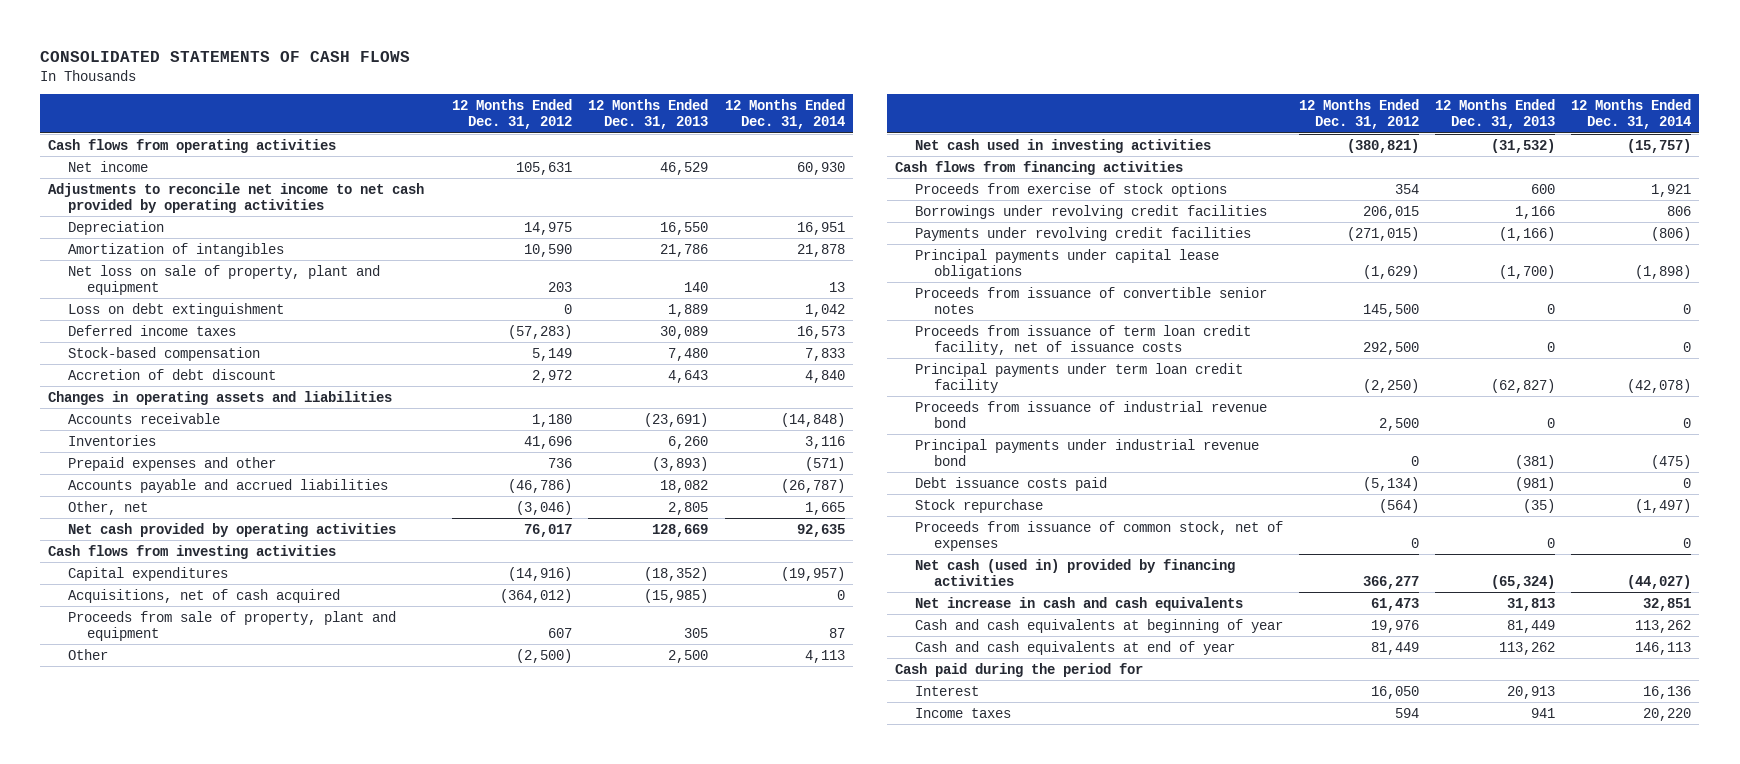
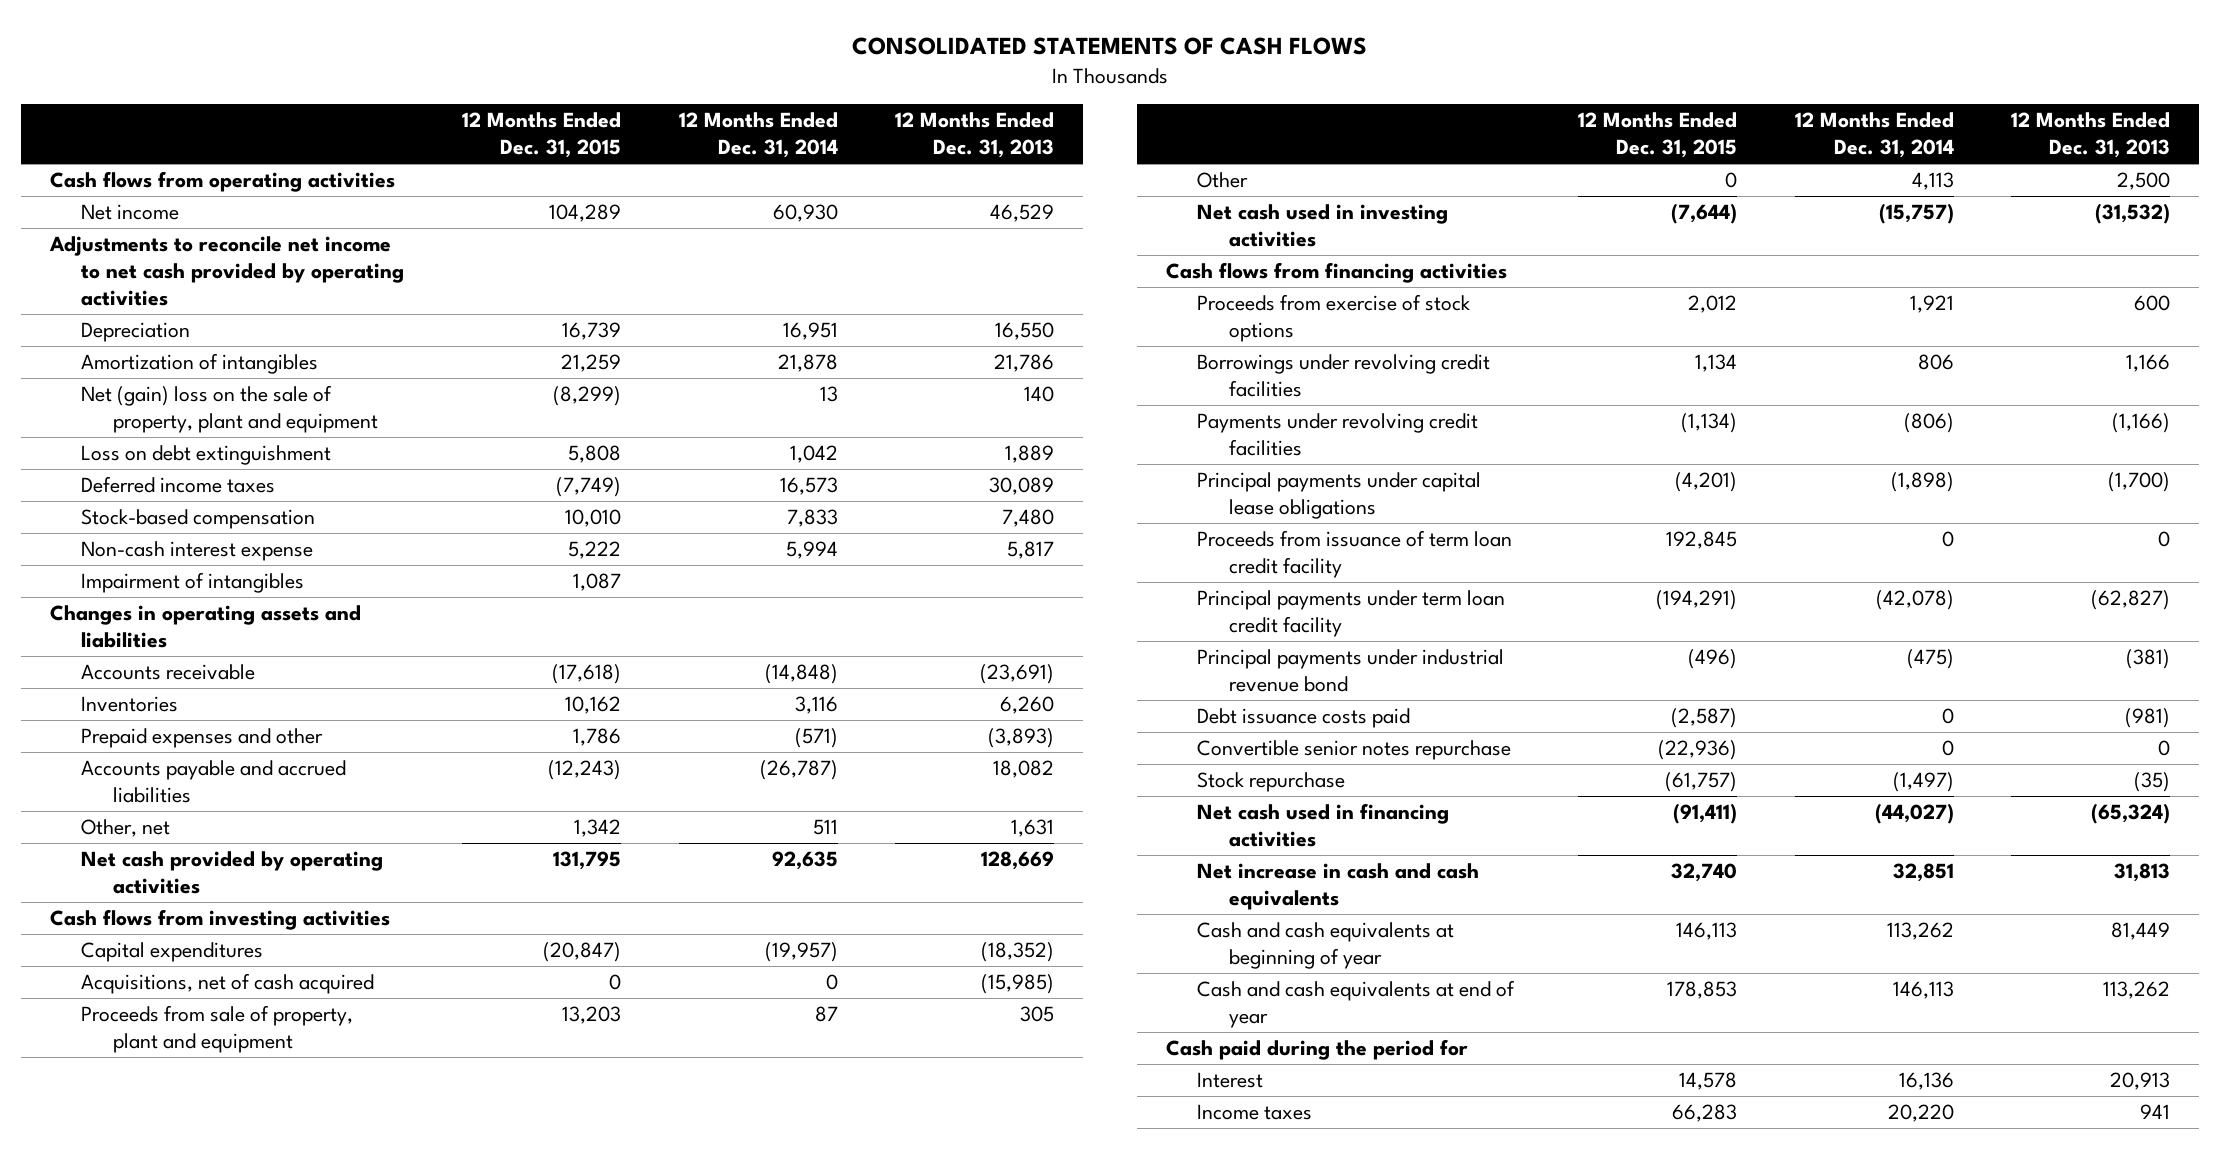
[452,98,573,130] 12 Months Ended Dec. 31, 2012 -> none
none -> [461,112,621,159] 12 Months Ended Dec. 31, 2015
[67,264,380,295] Net loss on sale of property, plant and equipment -> [81,385,378,433] Net (gain) loss on the sale of property, plant and equipment
[67,368,276,380] Accretion of debt discount -> none
none -> [81,541,314,562] Non-cash interest expense
none -> [81,572,305,594] Impairment of intangibles
[668,501,709,515] 2,805 -> [1011,819,1055,838] 1,631
[804,501,845,515] 1,665 -> [812,819,838,836] 511
[914,286,1267,314] Proceeds from issuance of convertible senior notes -> none
[914,324,1251,355] Proceeds from issuance of term loan credit facility, net of issuance costs -> [1197,530,1513,578] Proceeds from issuance of term loan credit facility
[914,400,1267,428] Proceeds from issuance of industrial revenue bond -> none
none -> [1197,740,1512,761] Convertible senior notes repurchase
[914,520,1283,551] Proceeds from issuance of common stock, net of expenses -> none
[914,558,1235,586] Net cash (used in) provided by financing activities -> [1197,803,1450,847] Net cash used in financing activities

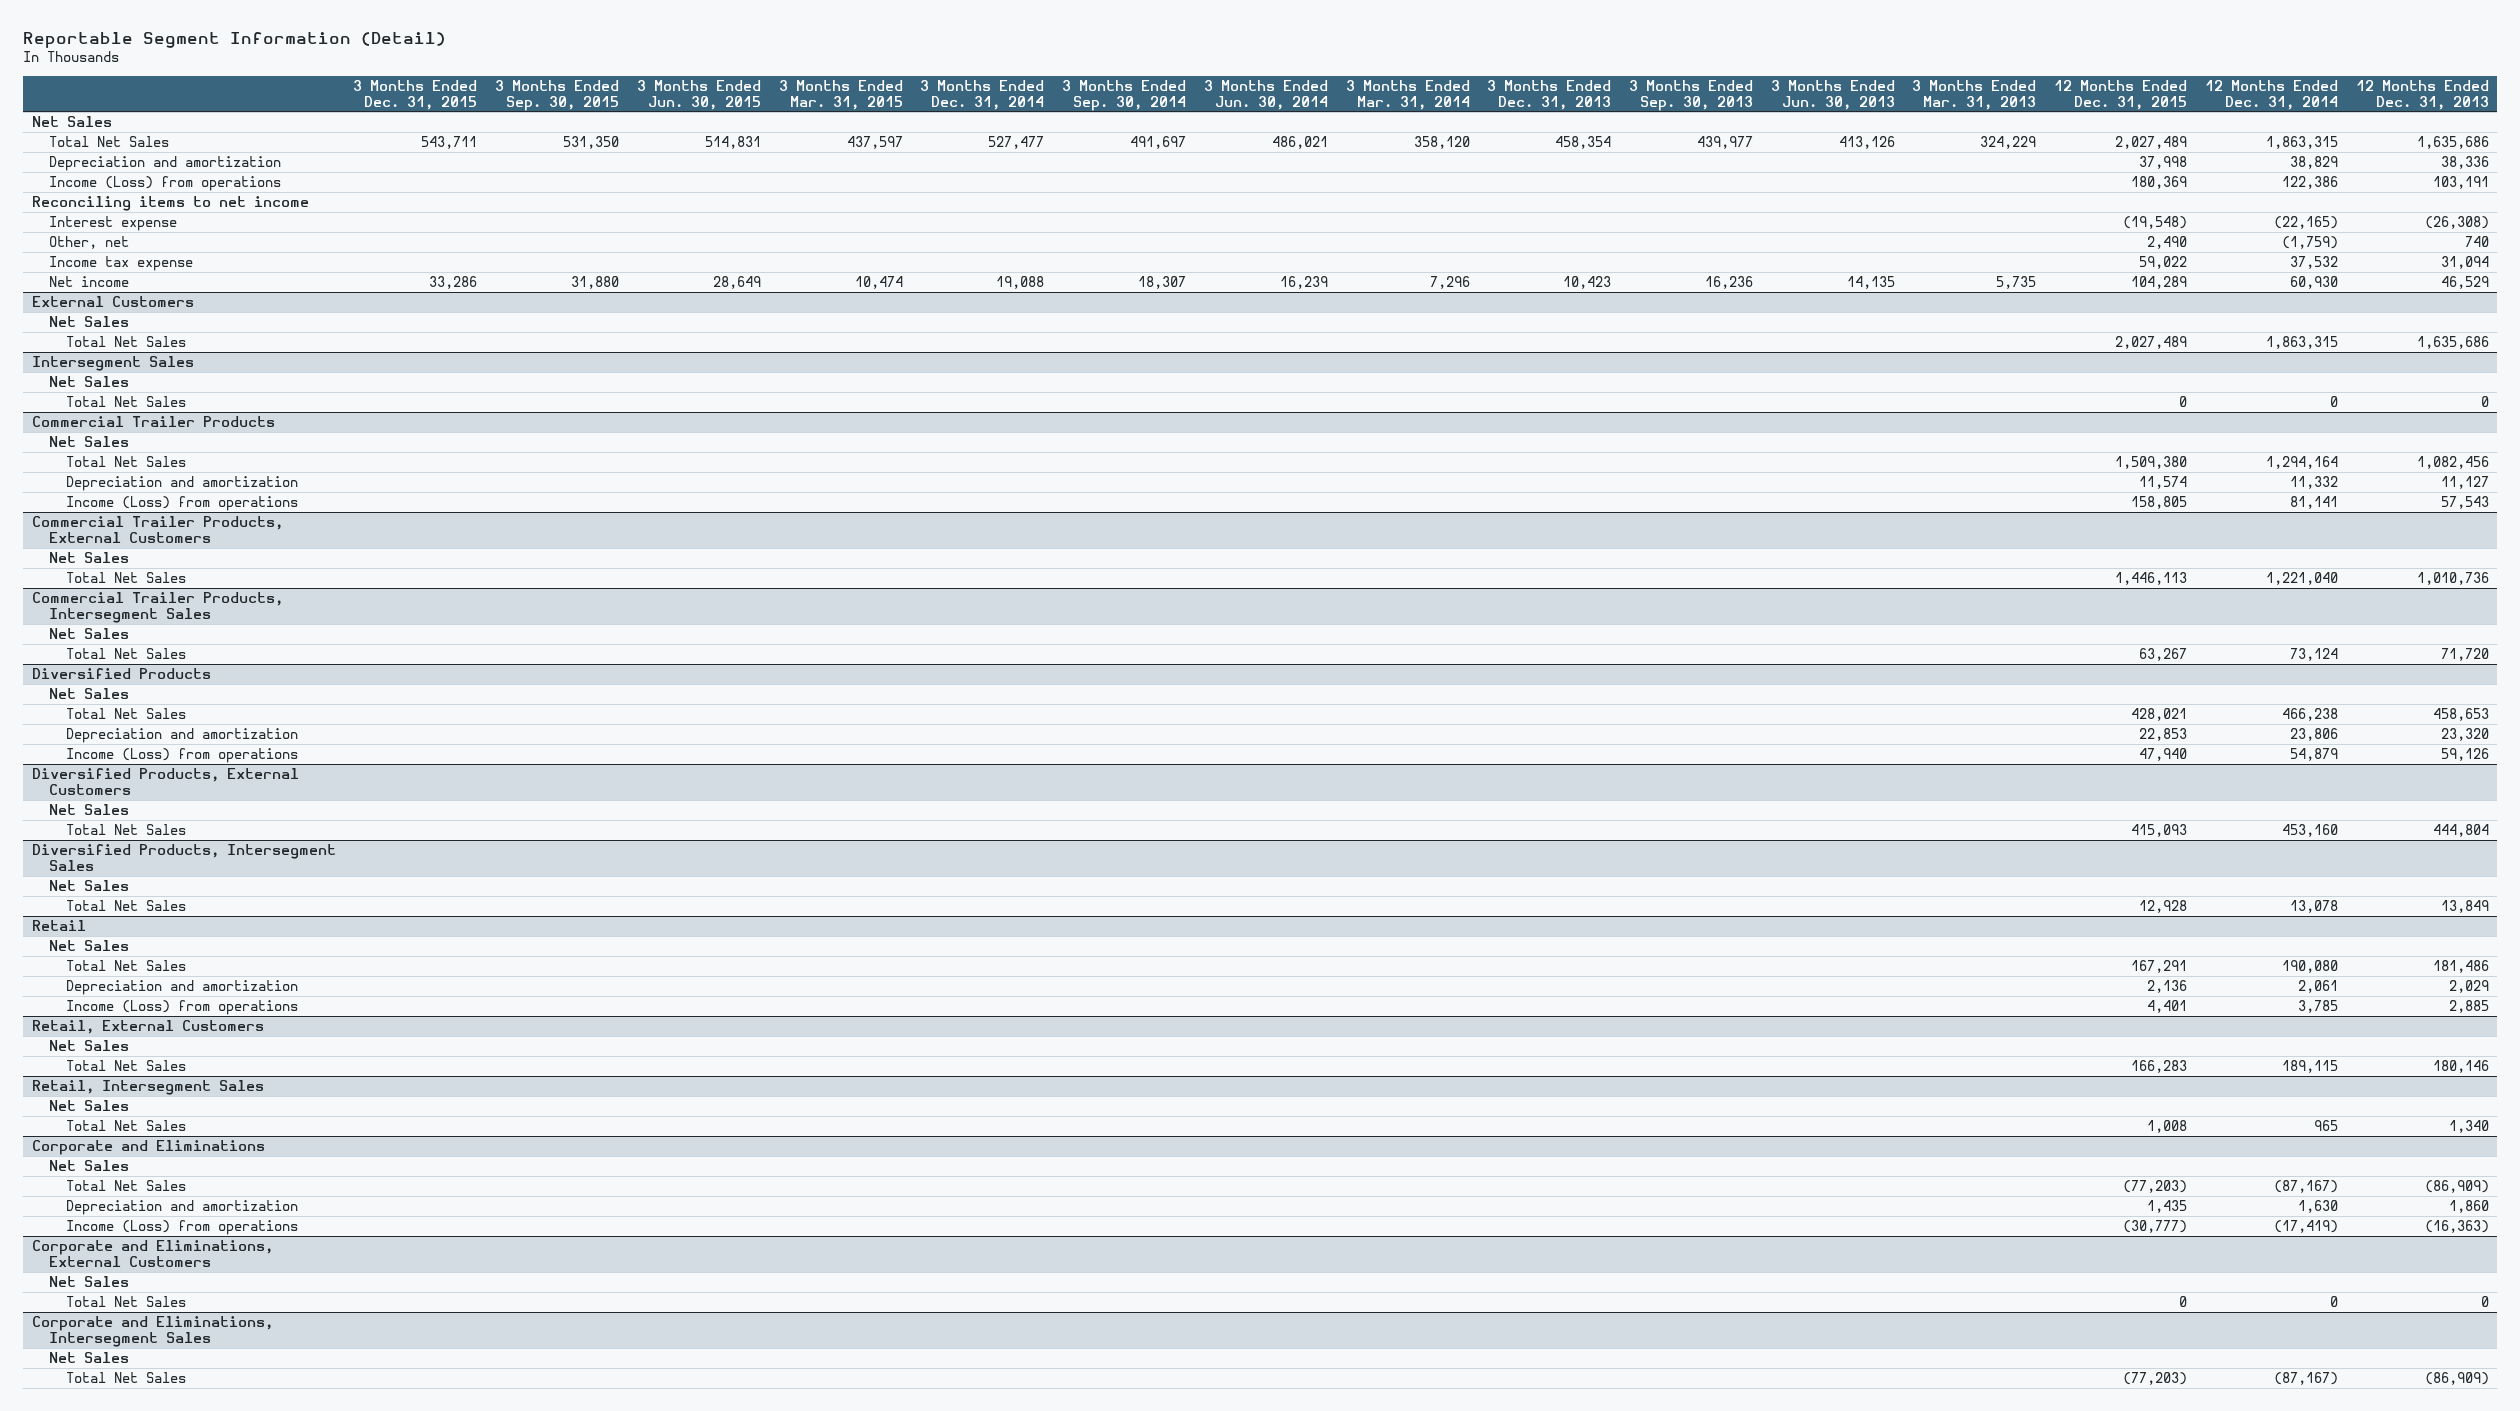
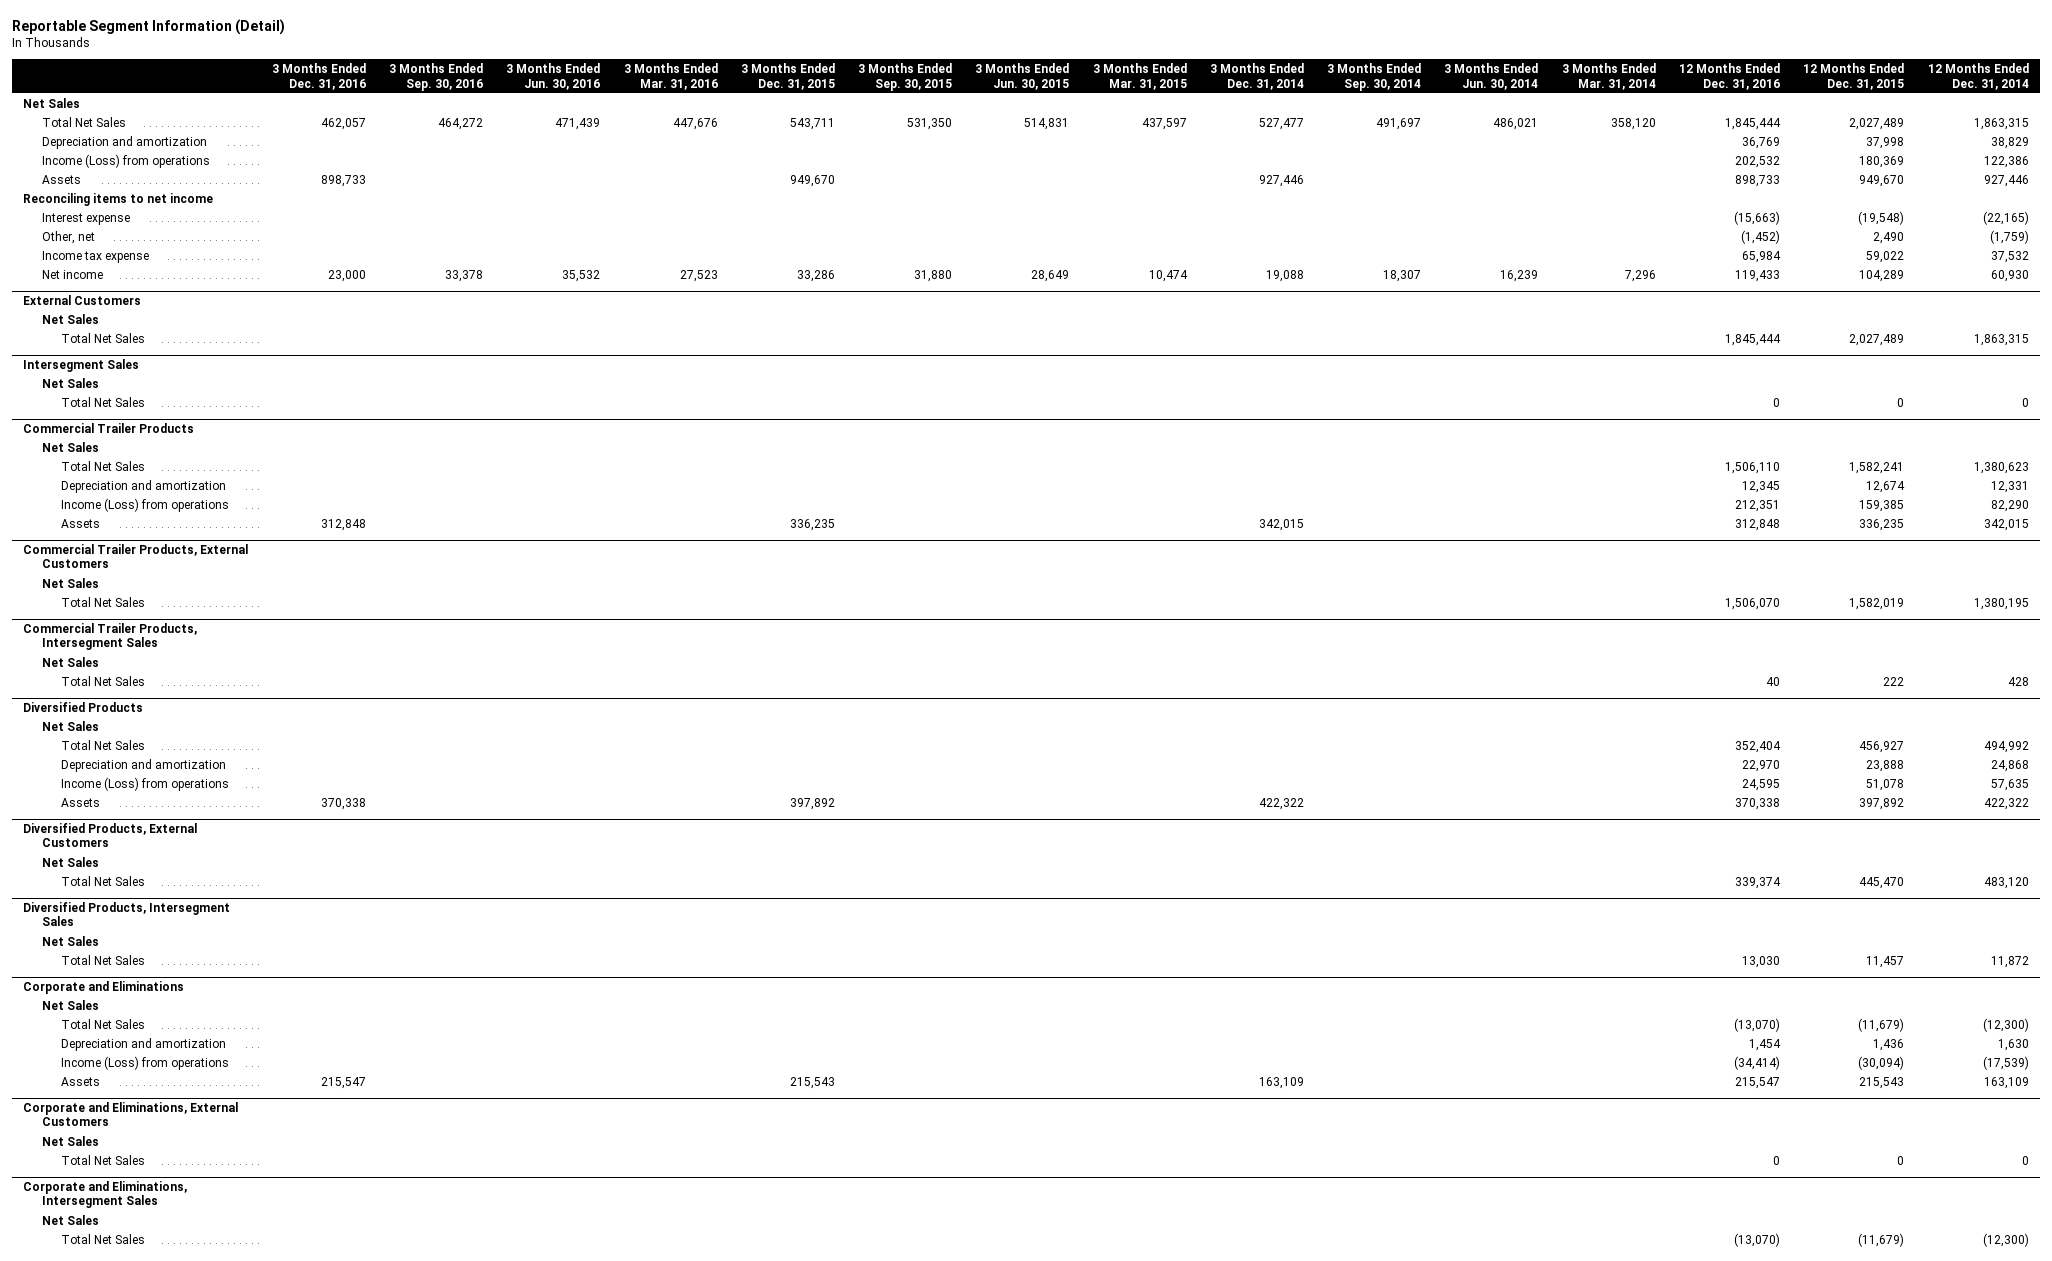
[1487,79,1612,110] 3 Months Ended Dec. 31, 2013 -> none
[1628,79,1753,111] 3 Months Ended Sep. 30, 2013 -> none
[1770,79,1895,110] 3 Months Ended Jun. 30, 2013 -> none
[1912,79,2037,110] 3 Months Ended Mar. 31, 2013 -> none
[2355,79,2489,110] 12 Months Ended Dec. 31, 2013 -> none
none -> [271,63,366,90] 3 Months Ended Dec. 31, 2016
none -> [388,63,483,91] 3 Months Ended Sep. 30, 2016
none -> [506,63,601,90] 3 Months Ended Jun. 30, 2016
none -> [623,63,718,90] 3 Months Ended Mar. 31, 2016
none -> [1679,63,1781,90] 12 Months Ended Dec. 31, 2016
none -> [42,174,82,184] Assets
[2115,455,2188,469] 1,509,380 -> [1849,461,1905,474] 1,582,241
[2265,455,2338,469] 1,294,164 -> [1973,461,2029,474] 1,380,623
[2139,475,2188,489] 11,574 -> [1866,480,1906,493] 12,674
[2289,475,2338,489] 11,332 -> [1990,480,2029,493] 12,331
[2131,495,2188,509] 158,805 -> [1859,499,1905,512] 159,385
[2289,495,2338,509] 81,141 -> [1990,499,2029,512] 82,290
none -> [61,518,101,528] Assets
[2115,571,2188,585] 1,446,113 -> [1849,597,1905,610] 1,582,019
[2265,571,2338,585] 1,221,040 -> [1973,597,2029,610] 1,380,195
[2139,647,2188,661] 63,267 -> [1883,676,1905,686] 222
[2289,647,2338,661] 73,124 -> [2007,676,2029,686] 428
[2131,707,2188,721] 428,021 -> [1859,740,1905,753] 456,927
[2281,707,2338,721] 466,238 -> [1983,740,2029,753] 494,992
[2139,727,2188,741] 22,853 -> [1866,759,1905,772] 23,888
[2289,727,2338,741] 23,806 -> [1990,759,2029,772] 24,868
[2139,747,2188,761] 47,940 -> [1866,778,1905,791] 51,078
[2289,747,2338,761] 54,879 -> [1990,778,2029,791] 57,635
none -> [61,797,101,807] Assets
[2131,823,2188,837] 415,093 -> [1859,876,1905,889] 445,470
[2281,823,2338,837] 453,160 -> [1983,876,2029,889] 483,120
[31,919,86,931] Retail -> none
[48,939,129,951] Net Sales -> none
[66,959,187,971] Total Net Sales -> none
[66,979,299,995] Depreciation and amortization -> none
[66,999,299,1015] Income (Loss) from operations -> none
[31,1019,264,1034] Retail, External Customers -> none
[48,1039,129,1051] Net Sales -> none
[66,1059,187,1071] Total Net Sales -> none
[31,1079,264,1095] Retail, Intersegment Sales -> none
[48,1099,129,1111] Net Sales -> none
[66,1119,187,1131] Total Net Sales -> none
[2139,899,2188,913] 12,928 -> [1866,955,1905,968] 11,457
[2289,899,2338,913] 13,078 -> [1990,955,2029,968] 11,872
[2123,1179,2188,1193] (77,203) -> [1858,1017,1905,1032] (11,679)
[2273,1179,2338,1193] (87,167) -> [1982,1017,2029,1032] (12,300)
[2147,1199,2188,1213] 1,435 -> [1873,1038,1905,1051] 1,436
[2123,1219,2188,1233] (30,777) -> [1858,1055,1905,1070] (30,094)
[2273,1219,2338,1233] (17,419) -> [1982,1055,2029,1070] (17,539)
none -> [61,1076,101,1086] Assets
[2123,1371,2188,1385] (77,203) -> [1858,1232,1905,1247] (11,679)
[2273,1371,2338,1385] (87,167) -> [1982,1232,2029,1247] (12,300)

